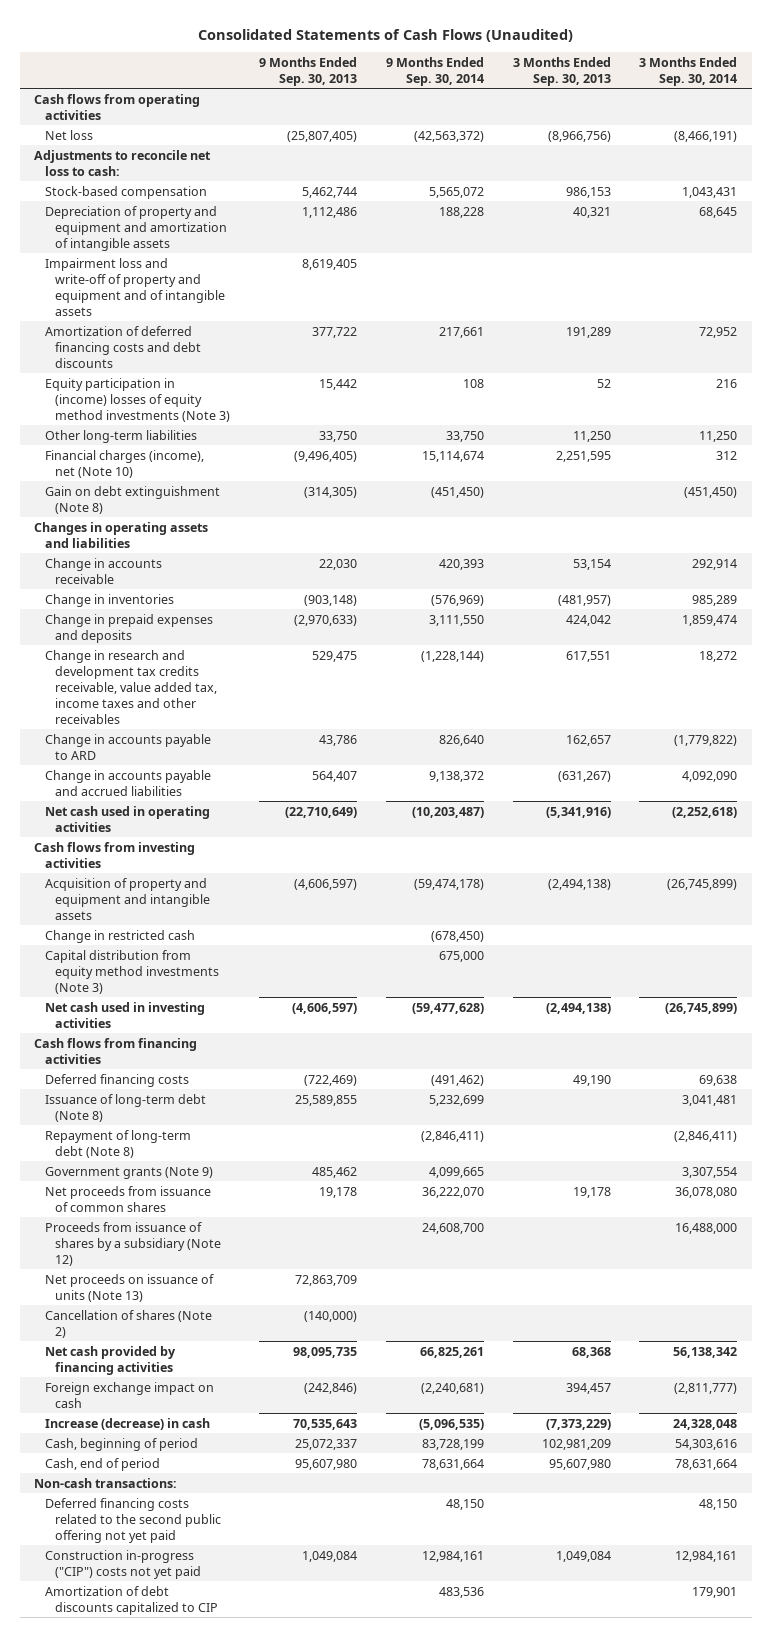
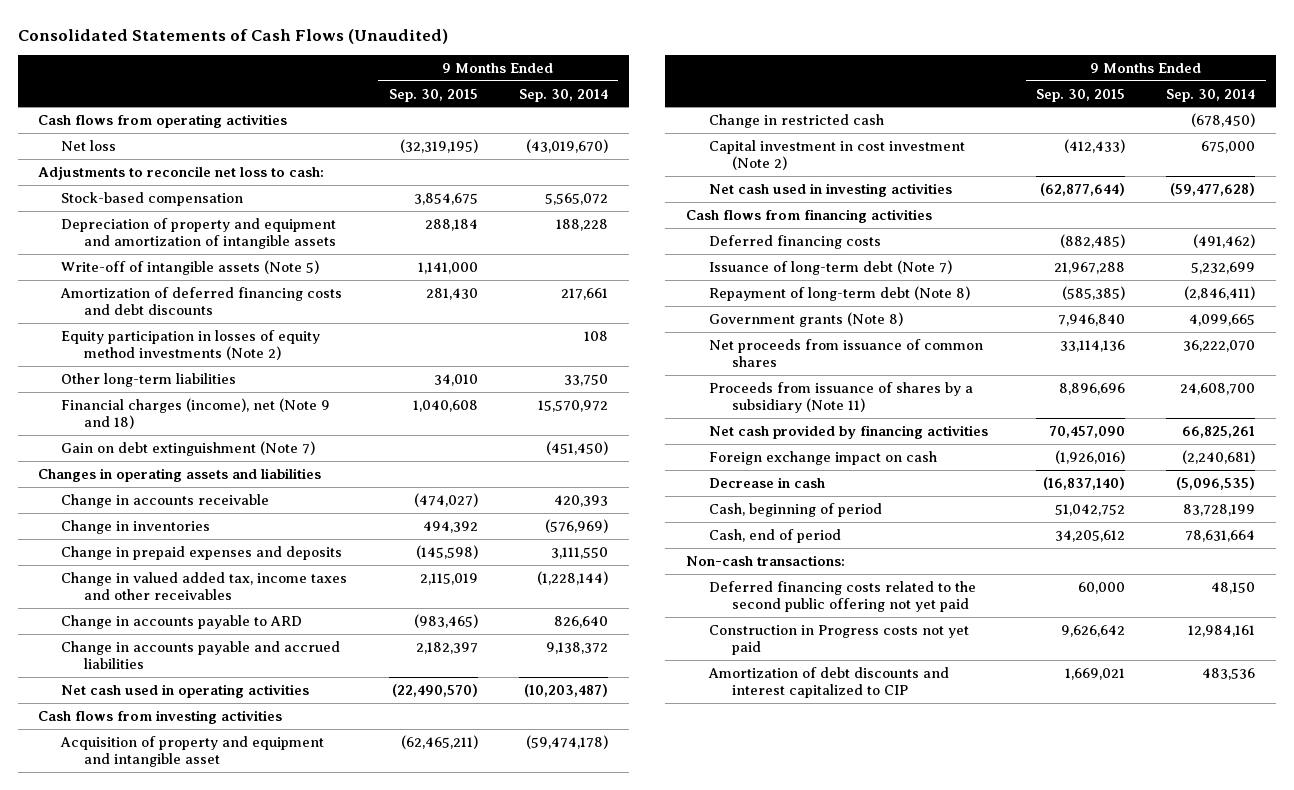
[258,56,357,86] 9 Months Ended Sep. 30, 2013 -> none
[512,56,611,86] 3 Months Ended Sep. 30, 2013 -> none
[639,56,738,86] 3 Months Ended Sep. 30, 2014 -> none
none -> [388,88,478,102] Sep. 30, 2015
[413,130,484,142] (42,563,372) -> [525,138,608,153] (43,019,670)
[44,257,225,316] Impairment loss and write-off of property and equipment and of intangible assets -> none
none -> [61,259,320,275] Write-off of intangible assets (Note 5)
[44,377,230,422] Equity participation in (income) losses of equity method investments (Note 3) -> [61,329,321,361] Equity participation in losses of equity method investments (Note 2)
[44,449,204,478] Financial charges (income), net (Note 10) -> [61,397,331,430] Financial charges (income), net (Note 9 and 18)
[421,450,484,462] 15,114,674 -> [537,399,608,412] 15,570,972
[44,485,220,514] Gain on debt extinguishment (Note 8) -> [61,440,316,456] Gain on debt extinguishment (Note 7)
[44,649,217,724] Change in research and development tax credits receivable, value added tax, income taxes and other receivables -> [61,571,348,601] Change in valued added tax, income taxes and other receivables
[44,877,210,920] Acquisition of property and equipment and intangible assets -> [60,735,325,768] Acquisition of property and equipment and intangible asset
[44,949,219,994] Capital distribution from equity method investments (Note 3) -> [708,139,965,171] Capital investment in cost investment (Note 2)
[44,1093,206,1122] Issuance of long-term debt (Note 8) -> [708,259,952,275] Issuance of long-term debt (Note 7)
[44,1166,213,1179] Government grants (Note 9) -> [708,311,903,327] Government grants (Note 8)
[44,1273,214,1302] Net proceeds on issuance of units (Note 13) -> none
[44,1309,212,1338] Cancellation of shares (Note 2) -> none
[44,1221,221,1266] Proceeds from issuance of shares by a subsidiary (Note 12) -> [708,381,973,414] Proceeds from issuance of shares by a subsidiary (Note 11)
[44,1417,210,1430] Increase (decrease) in cash -> [708,476,825,488] Decrease in cash
[44,1549,201,1579] Construction in-progress ("CIP") costs not yet paid -> [708,624,969,656] Construction in Progress costs not yet paid
[44,1585,218,1615] Amortization of debt discounts capitalized to CIP -> [707,666,949,699] Amortization of debt discounts and interest capitalized to CIP

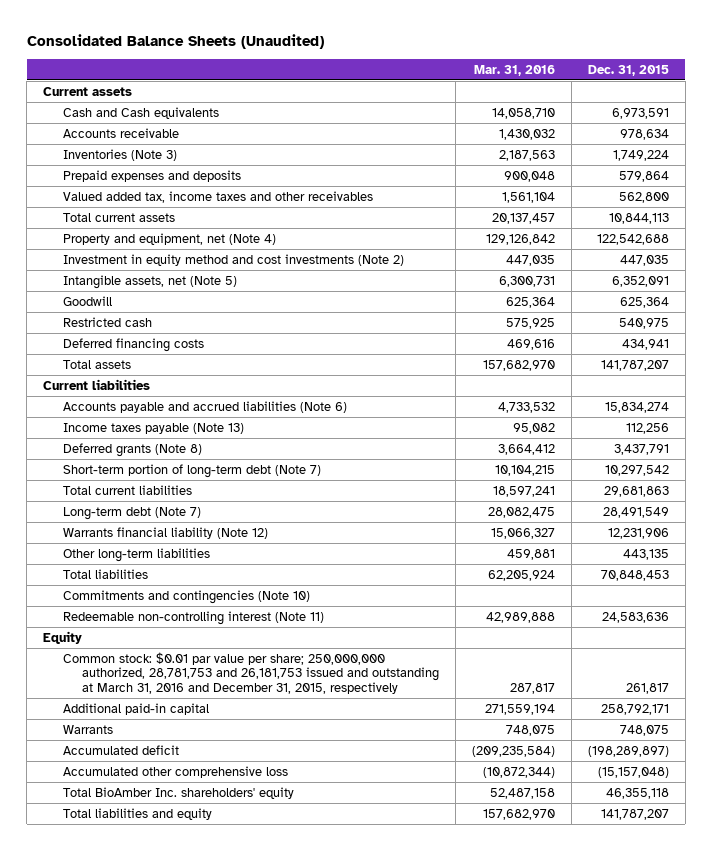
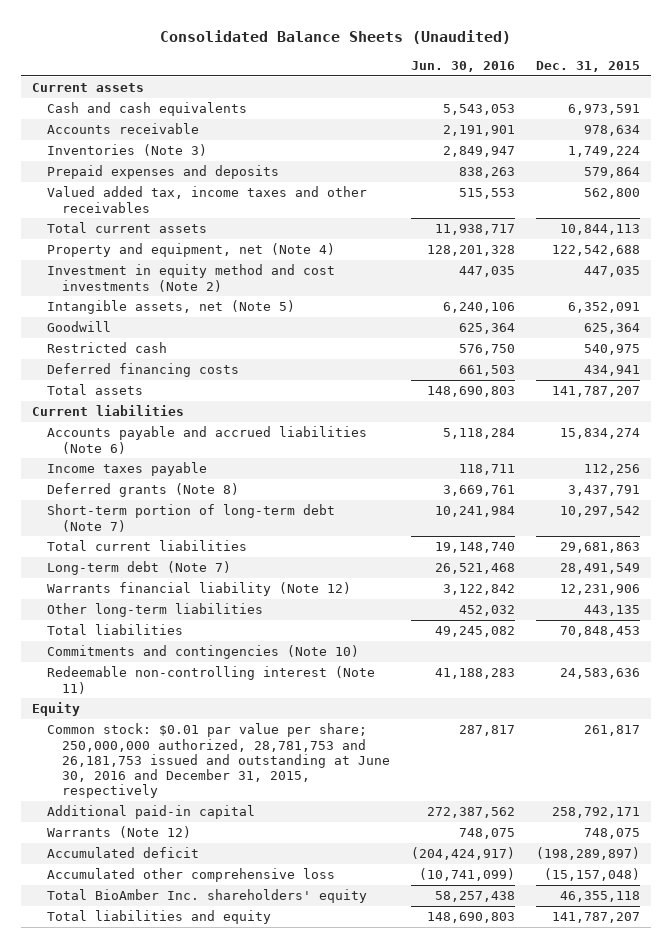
[473,64,555,76] Mar. 31, 2016 -> none
none -> [410,61,515,73] Jun. 30, 2016
[62,106,219,119] Cash and Cash equivalents -> [46,102,247,117] Cash and cash equivalents
[62,422,244,434] Income taxes payable (Note 13) -> [46,462,207,477] Income taxes payable
[62,651,440,694] Common stock: $0.01 par value per share; 250,000,000 authorized, 28,781,753 and 26,181,753 issued and outstanding at March 31, 2016 and December 31, 2015, respectively -> [46,723,390,799] Common stock: $0.01 par value per share; 250,000,000 authorized, 28,781,753 and 26,181,753 issued and outstanding at June 30, 2016 and December 31, 2015, respectively
[62,724,113,734] Warrants -> [46,826,191,839] Warrants (Note 12)

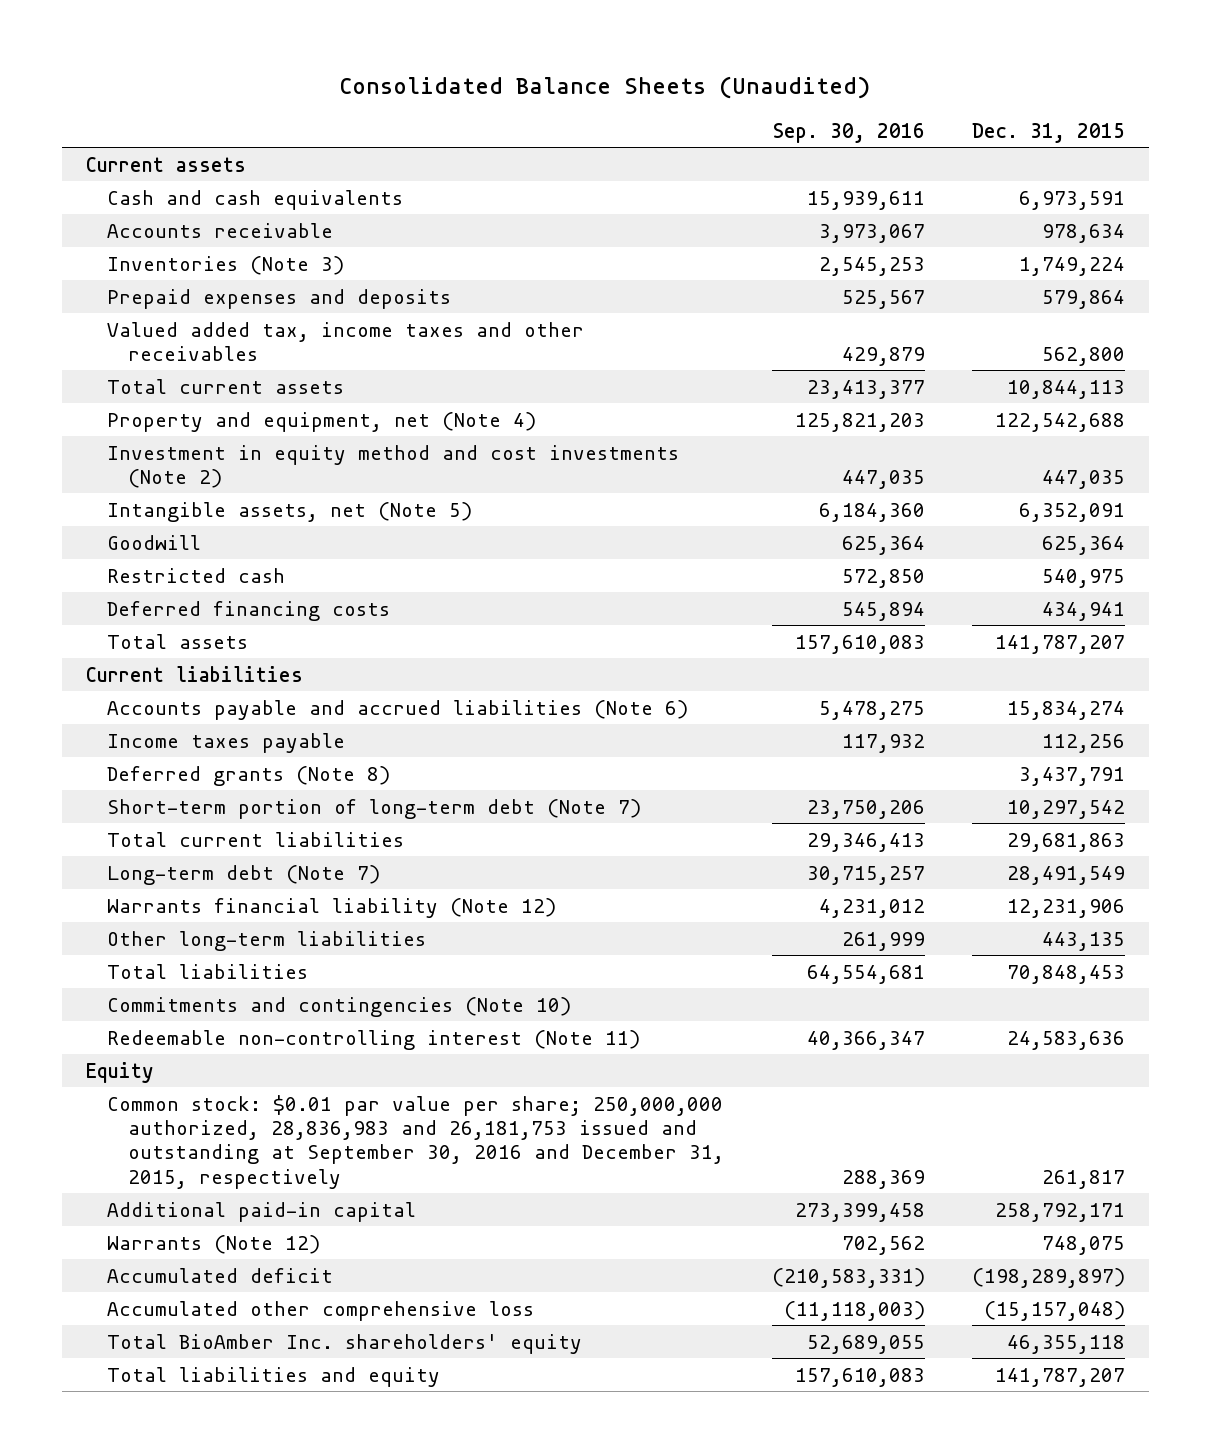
[410,61,515,73] Jun. 30, 2016 -> none
none -> [772,122,925,143] Sep. 30, 2016
[46,723,390,799] Common stock: $0.01 par value per share; 250,000,000 authorized, 28,781,753 and 26,181,753 issued and outstanding at June 30, 2016 and December 31, 2015, respectively -> [106,1094,724,1189] Common stock: $0.01 par value per share; 250,000,000 authorized, 28,836,983 and 26,181,753 issued and outstanding at September 30, 2016 and December 31, 2015, respectively

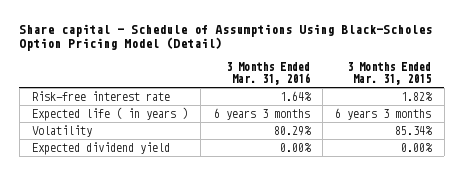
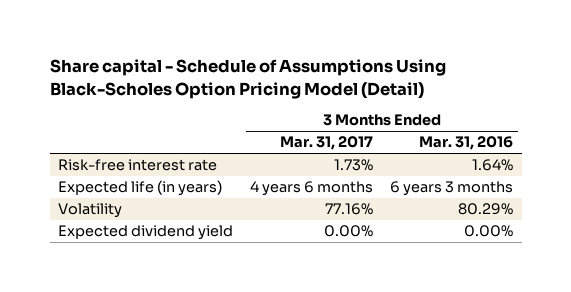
[347,61,432,85] 3 Months Ended Mar. 31, 2015 -> none
none -> [280,136,374,151] Mar. 31, 2017
[32,106,189,121] Expected life ( in years ) -> [58,180,223,197] Expected life (in years)

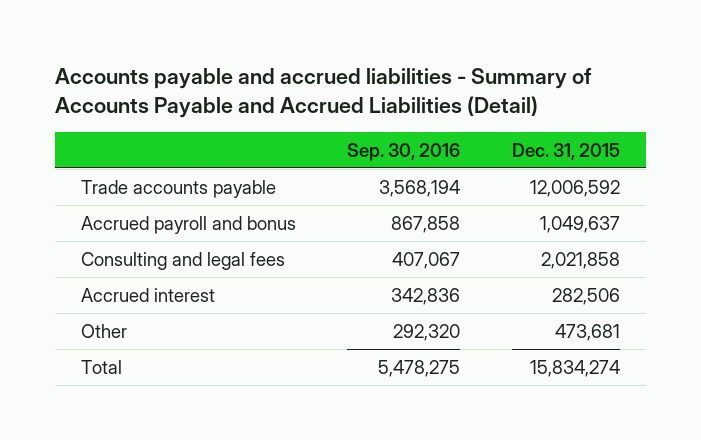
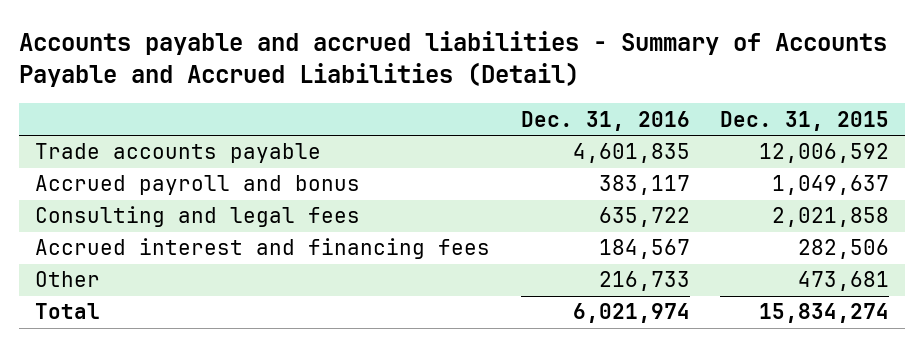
[347,142,461,161] Sep. 30, 2016 -> none
none -> [520,110,690,131] Dec. 31, 2016
[80,287,215,302] Accrued interest -> [34,238,490,260] Accrued interest and financing fees

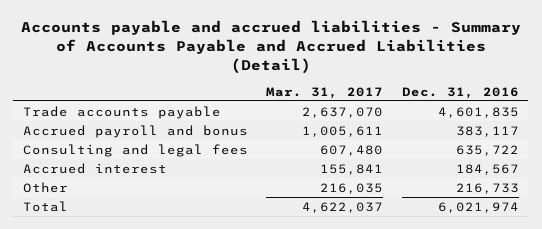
[720,110,890,131] Dec. 31, 2015 -> none
none -> [266,86,384,99] Mar. 31, 2017
[34,238,490,260] Accrued interest and financing fees -> [22,162,167,174] Accrued interest

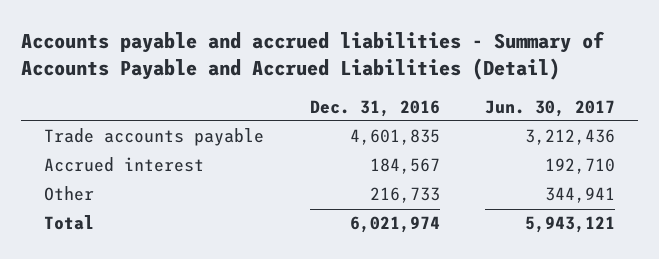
[266,86,384,99] Mar. 31, 2017 -> none
none -> [485,99,616,117] Jun. 30, 2017
[22,124,248,138] Accrued payroll and bonus -> none
[22,143,248,157] Consulting and legal fees -> none

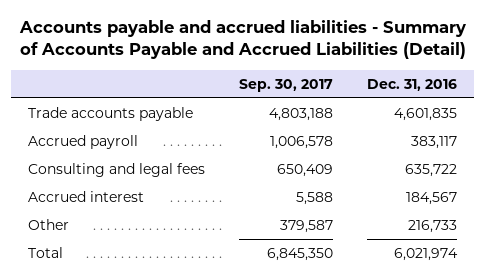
[485,99,616,117] Jun. 30, 2017 -> none
none -> [239,78,334,92] Sep. 30, 2017
none -> [28,135,139,150] Accrued payroll
none -> [28,163,206,178] Consulting and legal fees

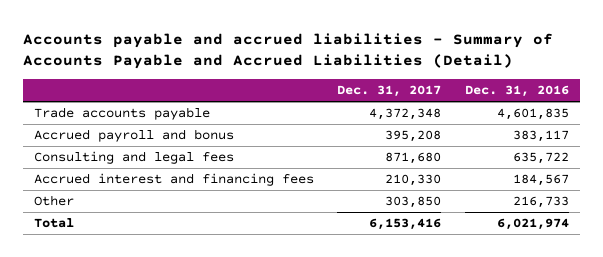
[239,78,334,92] Sep. 30, 2017 -> none
none -> [337,85,442,98] Dec. 31, 2017
[28,135,139,150] Accrued payroll -> [34,129,235,143] Accrued payroll and bonus
[28,191,145,203] Accrued interest -> [34,173,315,187] Accrued interest and financing fees

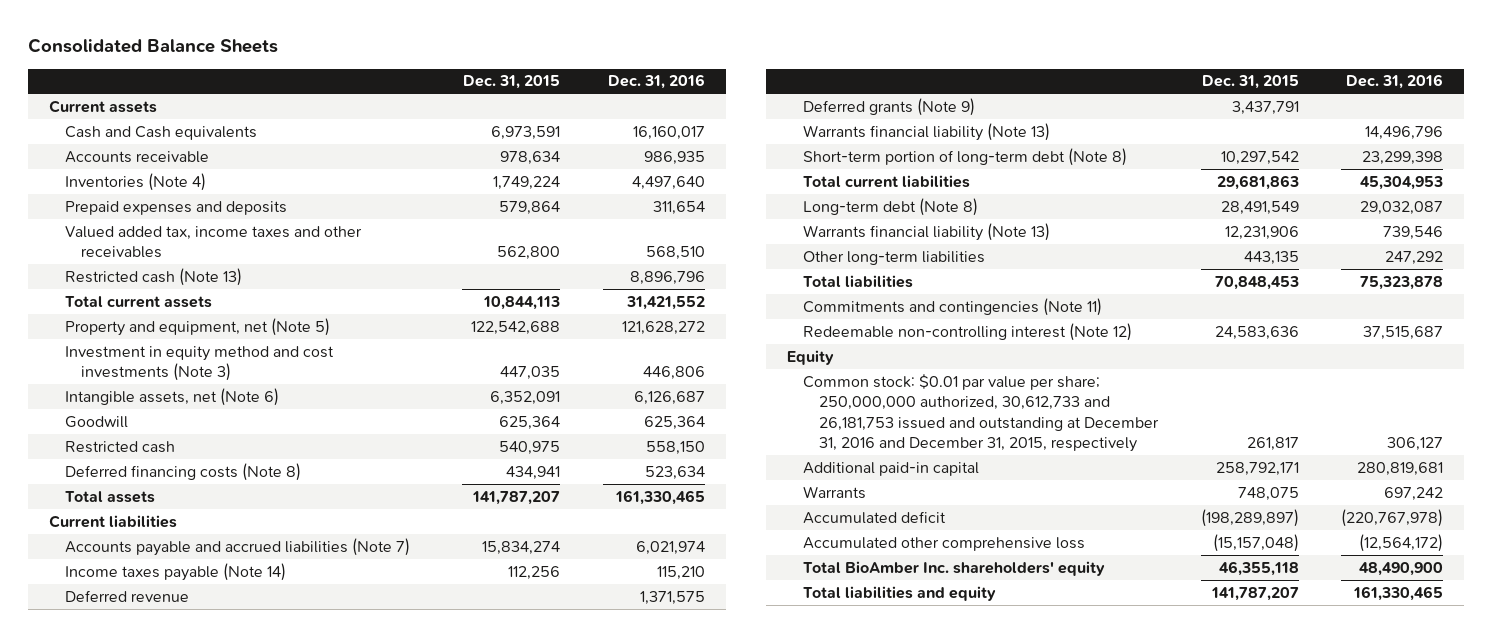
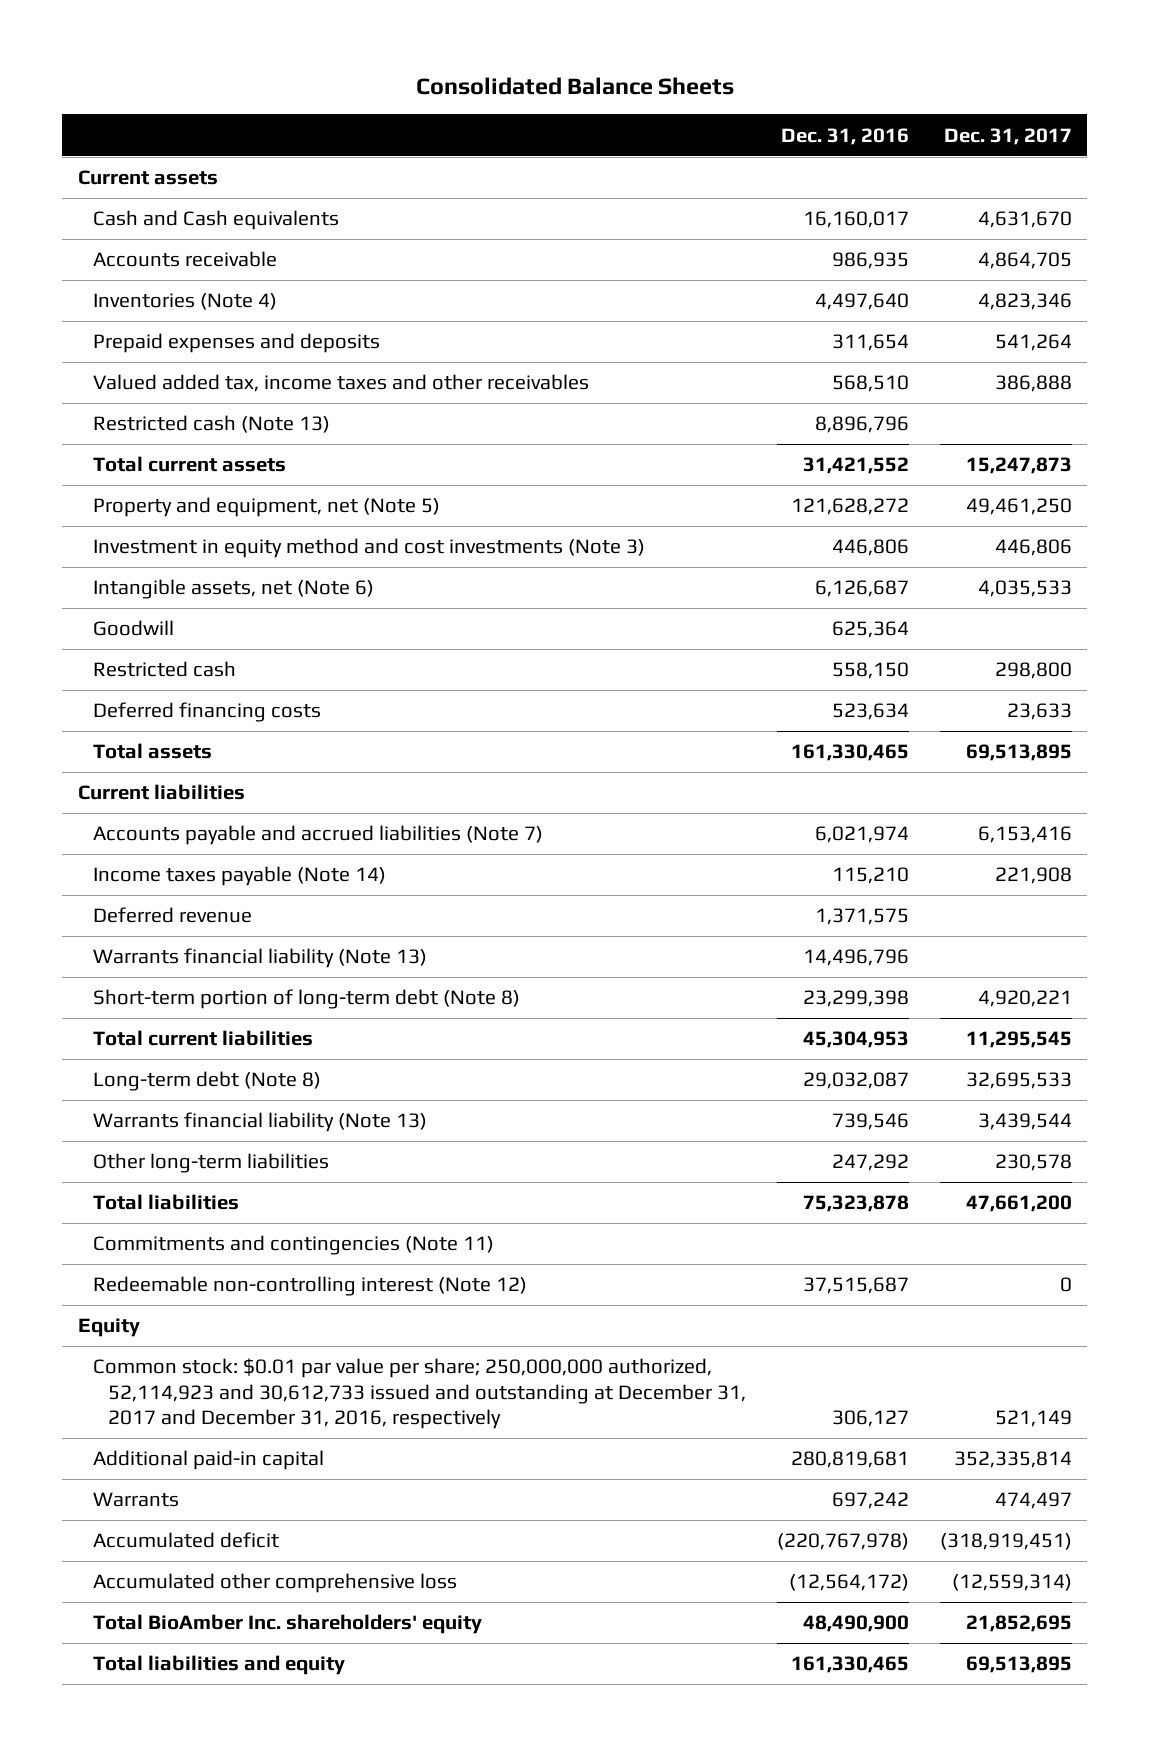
[463,75,561,90] Dec. 31, 2015 -> none
none -> [943,127,1072,145] Dec. 31, 2017
[64,462,301,481] Deferred financing costs (Note 8) -> [92,702,321,723] Deferred financing costs
[803,97,976,116] Deferred grants (Note 9) -> none
[803,373,1160,453] Common stock: $0.01 par value per share; 250,000,000 authorized, 30,612,733 and 26,181,753 issued and outstanding at December 31, 2016 and December 31, 2015, respectively -> [92,1358,746,1429] Common stock: $0.01 par value per share; 250,000,000 authorized, 52,114,923 and 30,612,733 issued and outstanding at December 31, 2017 and December 31, 2016, respectively

